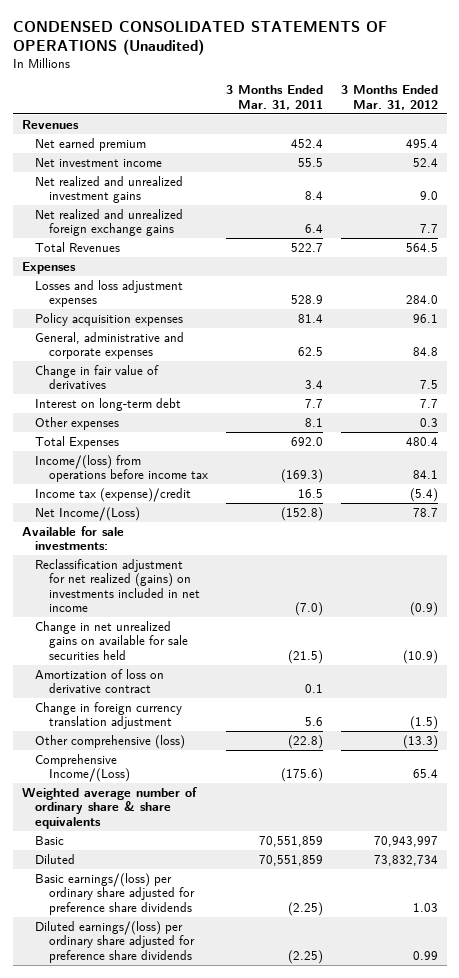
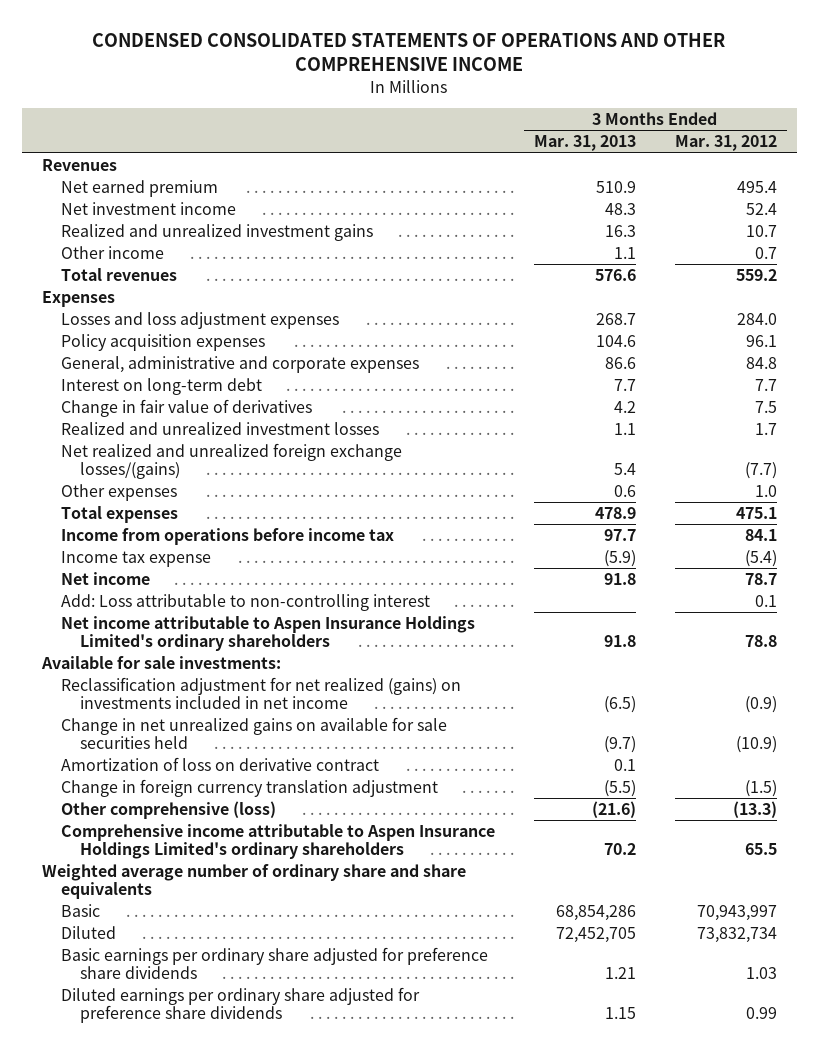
[12,20,387,56] CONDENSED CONSOLIDATED STATEMENTS OF OPERATIONS (Unaudited) -> [92,32,726,72] CONDENSED CONSOLIDATED STATEMENTS OF OPERATIONS AND OTHER COMPREHENSIVE INCOME
[225,85,323,110] 3 Months Ended Mar. 31, 2011 -> none
none -> [533,135,636,152] Mar. 31, 2013
[35,208,184,237] Net realized and unrealized foreign exchange gains -> none
[35,175,184,204] Net realized and unrealized investment gains -> [60,223,373,241] Realized and unrealized investment gains
[419,191,438,201] 9.0 -> [745,224,777,237] 10.7
none -> [60,245,164,259] Other income
[35,241,121,252] Total Revenues -> [60,267,177,281] Total revenues
[405,242,438,252] 564.5 -> [735,268,777,281] 559.2
[35,364,160,390] Change in fair value of derivatives -> [60,398,312,417] Change in fair value of derivatives
none -> [60,421,379,435] Realized and unrealized investment losses
none -> [60,442,402,480] Net realized and unrealized foreign exchange losses/(gains)
[419,417,438,427] 0.3 -> [754,484,777,497] 1.0
[35,435,120,449] Total Expenses -> [60,505,178,523] Total expenses
[405,436,438,446] 480.4 -> [735,506,777,519] 475.1
[35,454,209,483] Income/(loss) from operations before income tax -> [60,527,394,545] Income from operations before income tax
[35,487,192,502] Income tax (expense)/credit -> [60,550,211,567] Income tax expense
[35,506,141,521] Net Income/(Loss) -> [60,571,150,585] Net income
none -> [60,593,430,611] Add: Loss attributable to non-controlling interest
none -> [60,615,475,652] Net income attributable to Aspen Insurance Holdings Limited's ordinary shareholders
[35,753,131,783] Comprehensive Income/(Loss) -> none
none -> [60,823,495,860] Comprehensive income attributable to Aspen Insurance Holdings Limited's ordinary shareholders
[21,786,197,829] Weighted average number of ordinary share & share equivalents -> [41,863,466,900] Weighted average number of ordinary share and share equivalents
[35,872,196,915] Basic earnings/(loss) per ordinary share adjusted for preference share dividends -> [60,946,488,980] Basic earnings per ordinary share adjusted for preference share dividends
[35,920,196,963] Diluted earnings/(loss) per ordinary share adjusted for preference share dividends -> [60,986,420,1024] Diluted earnings per ordinary share adjusted for preference share dividends

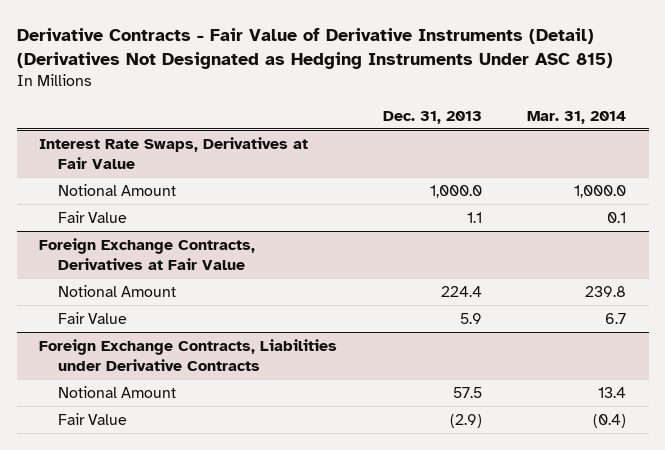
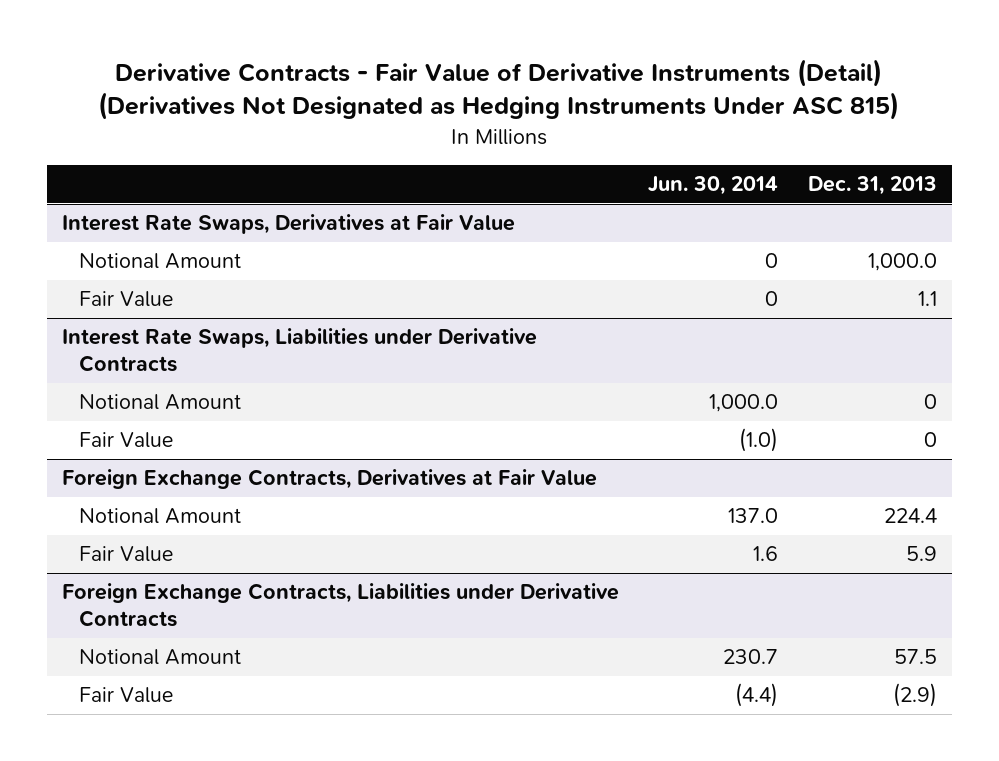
[527,110,627,124] Mar. 31, 2014 -> none
none -> [648,176,779,196] Jun. 30, 2014
none -> [61,328,537,373] Interest Rate Swaps, Liabilities under Derivative Contracts
none -> [79,394,242,411] Notional Amount
none -> [79,432,174,449] Fair Value

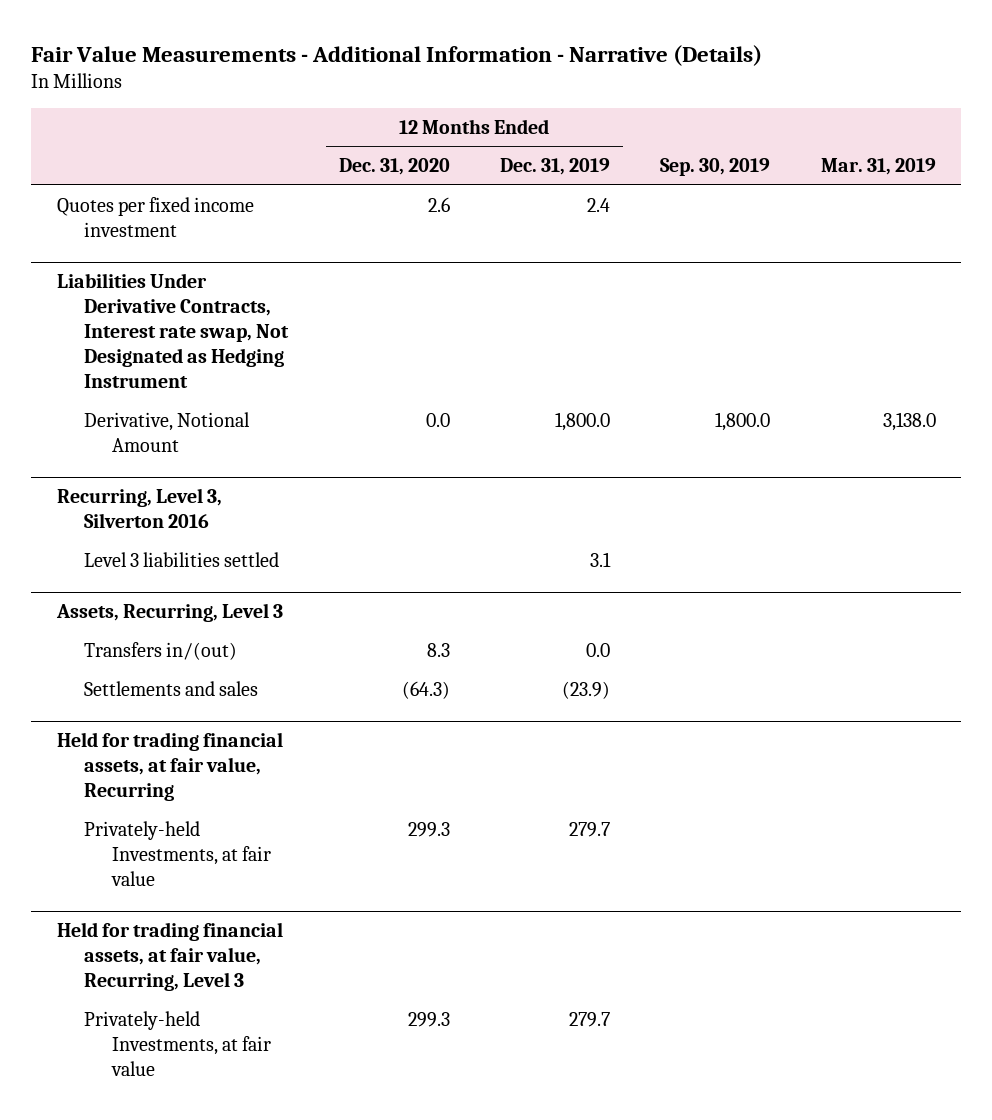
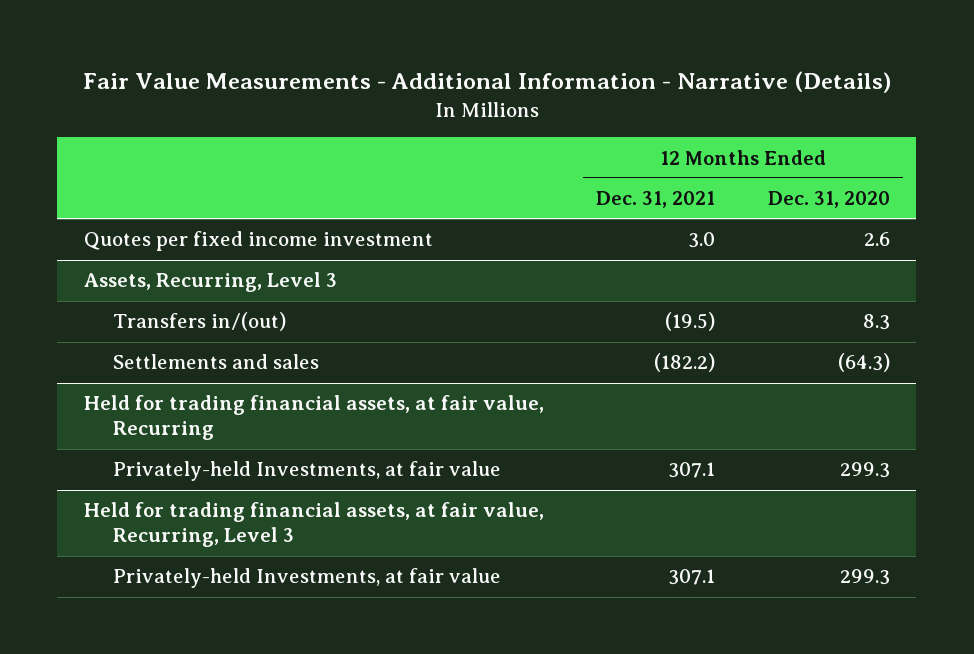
[500,158,611,176] Dec. 31, 2019 -> none
[660,158,771,177] Sep. 30, 2019 -> none
[820,158,936,176] Mar. 31, 2019 -> none
none -> [596,191,716,209] Dec. 31, 2021
[56,273,290,389] Liabilities Under Derivative Contracts, Interest rate swap, Not Designated as Hedging Instrument -> none
[84,411,251,452] Derivative, Notional Amount -> none
[56,488,222,529] Recurring, Level 3, Silverton 2016 -> none
[84,551,280,567] Level 3 liabilities settled -> none

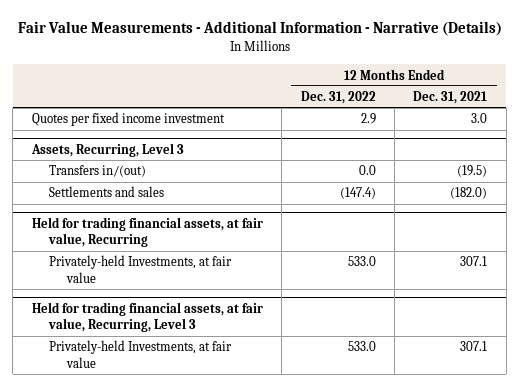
[768,191,891,209] Dec. 31, 2020 -> none
none -> [300,91,376,105] Dec. 31, 2022
[654,353,716,373] (182.2) -> [450,187,488,200] (182.0)

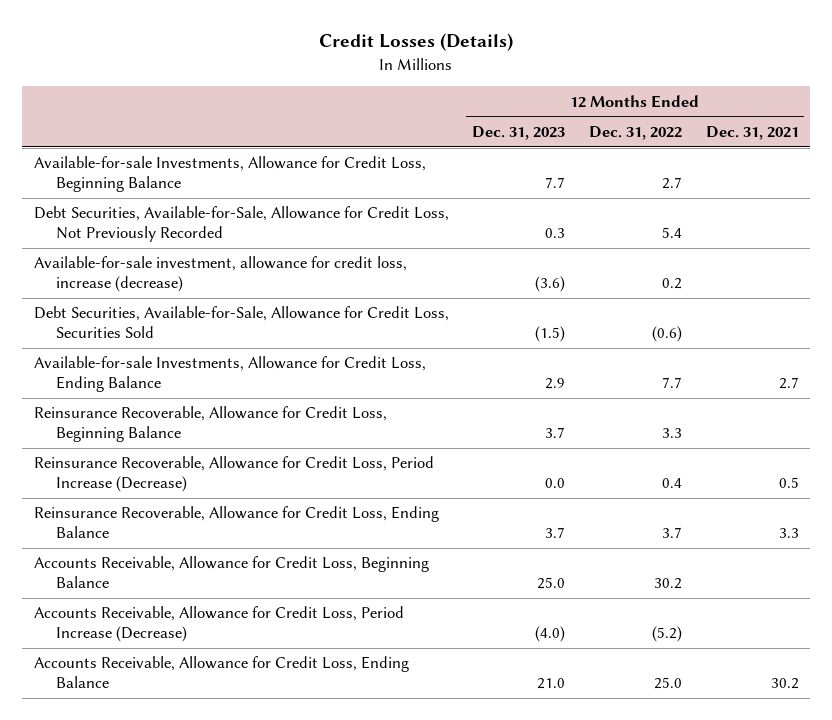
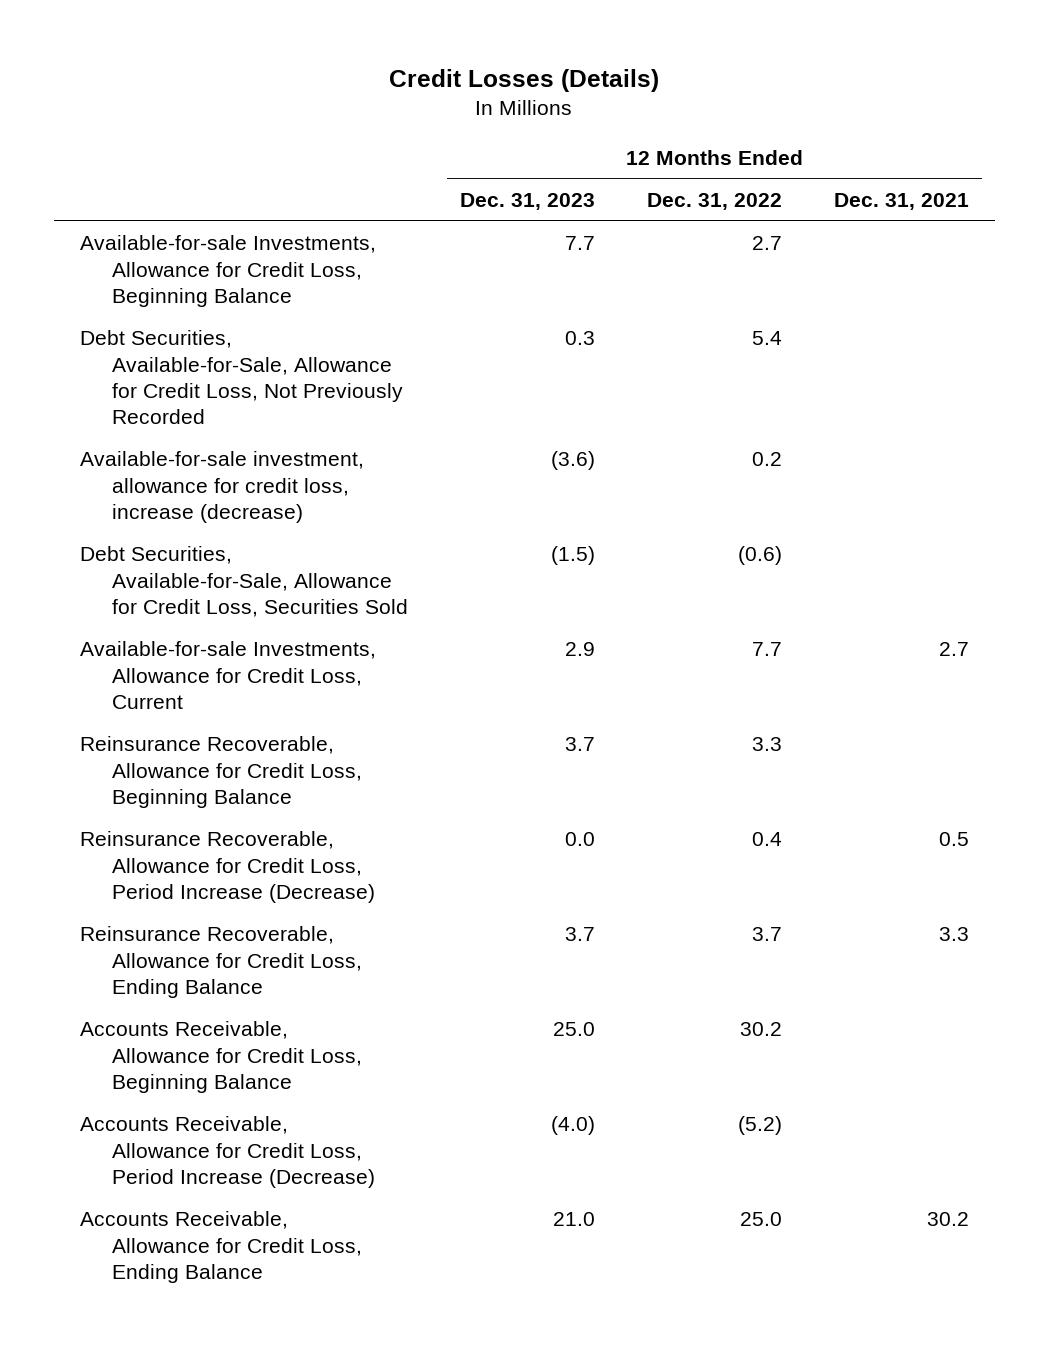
[33,356,426,393] Available-for-sale Investments, Allowance for Credit Loss, Ending Balance -> [79,641,376,709] Available-for-sale Investments, Allowance for Credit Loss, Current

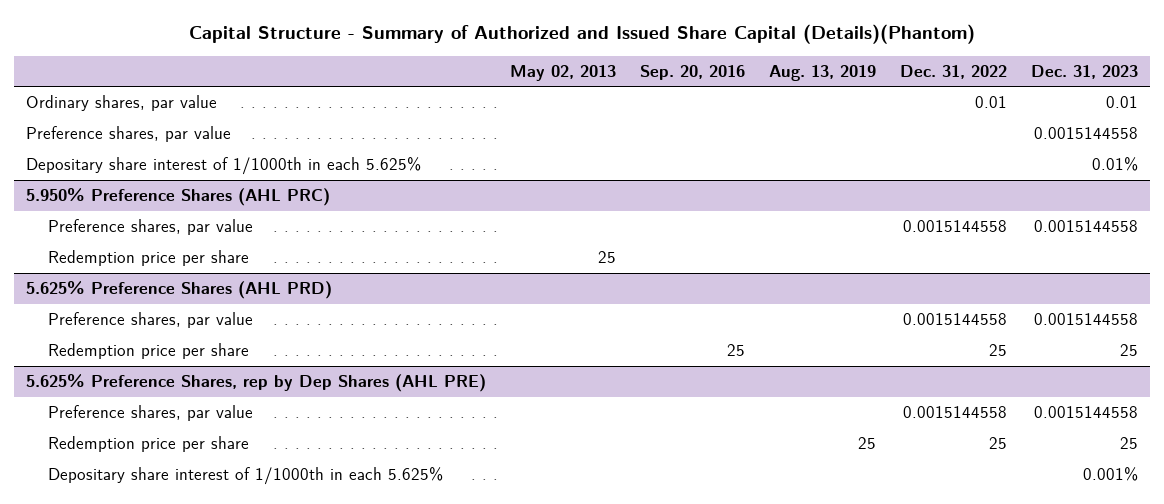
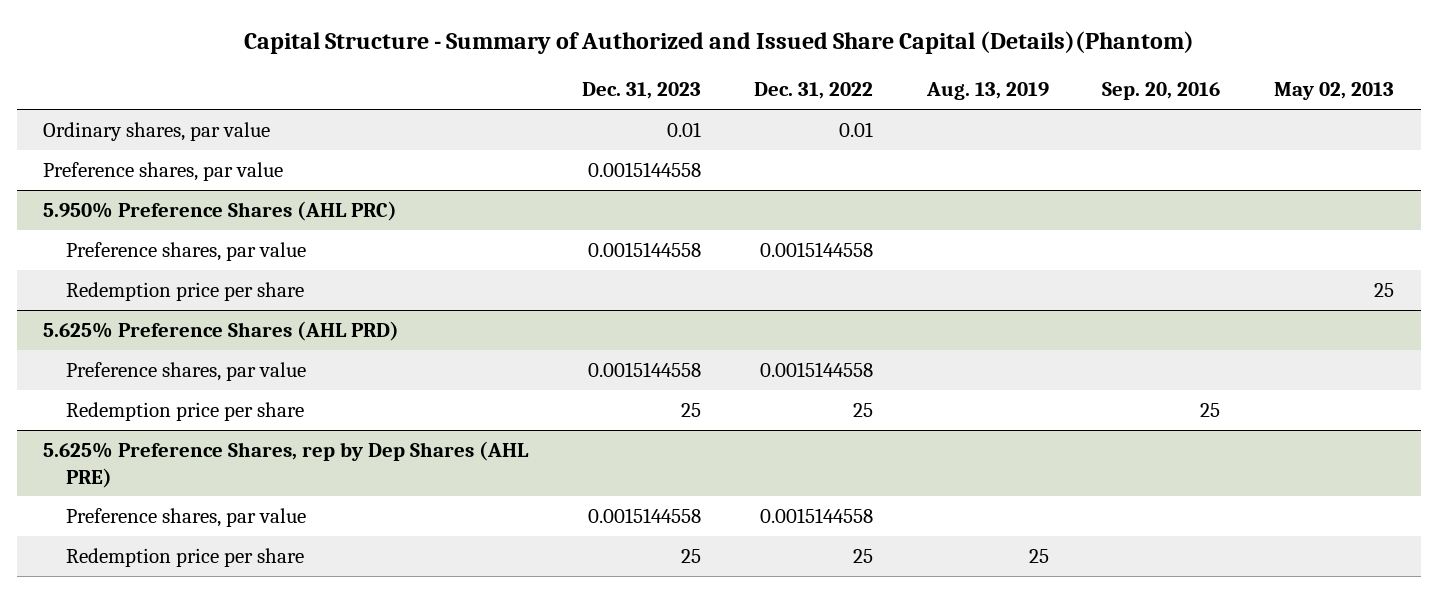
[25,157,421,176] Depositary share interest of 1/1000th in each 5.625% -> none
[47,467,443,486] Depositary share interest of 1/1000th in each 5.625% -> none

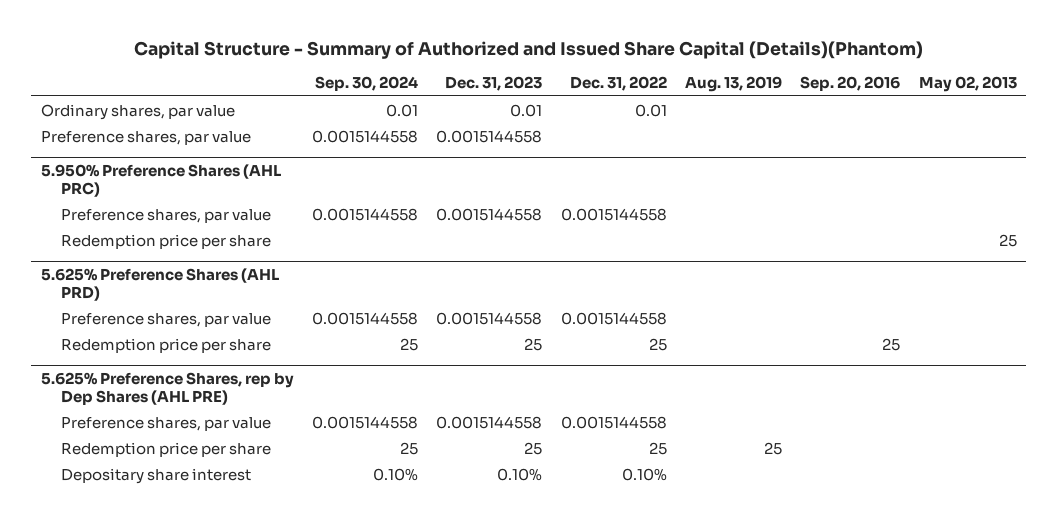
none -> [314,76,418,92] Sep. 30, 2024
none -> [60,467,251,484] Depositary share interest

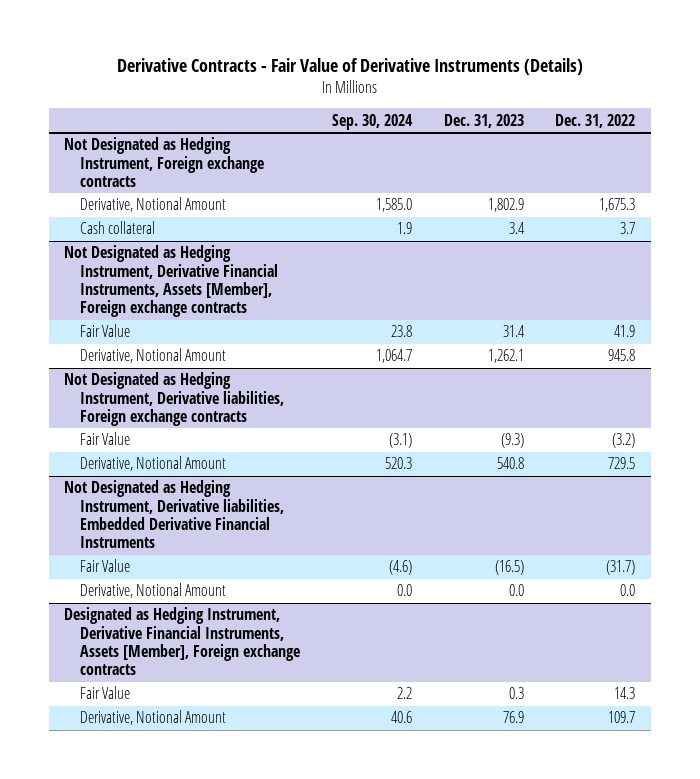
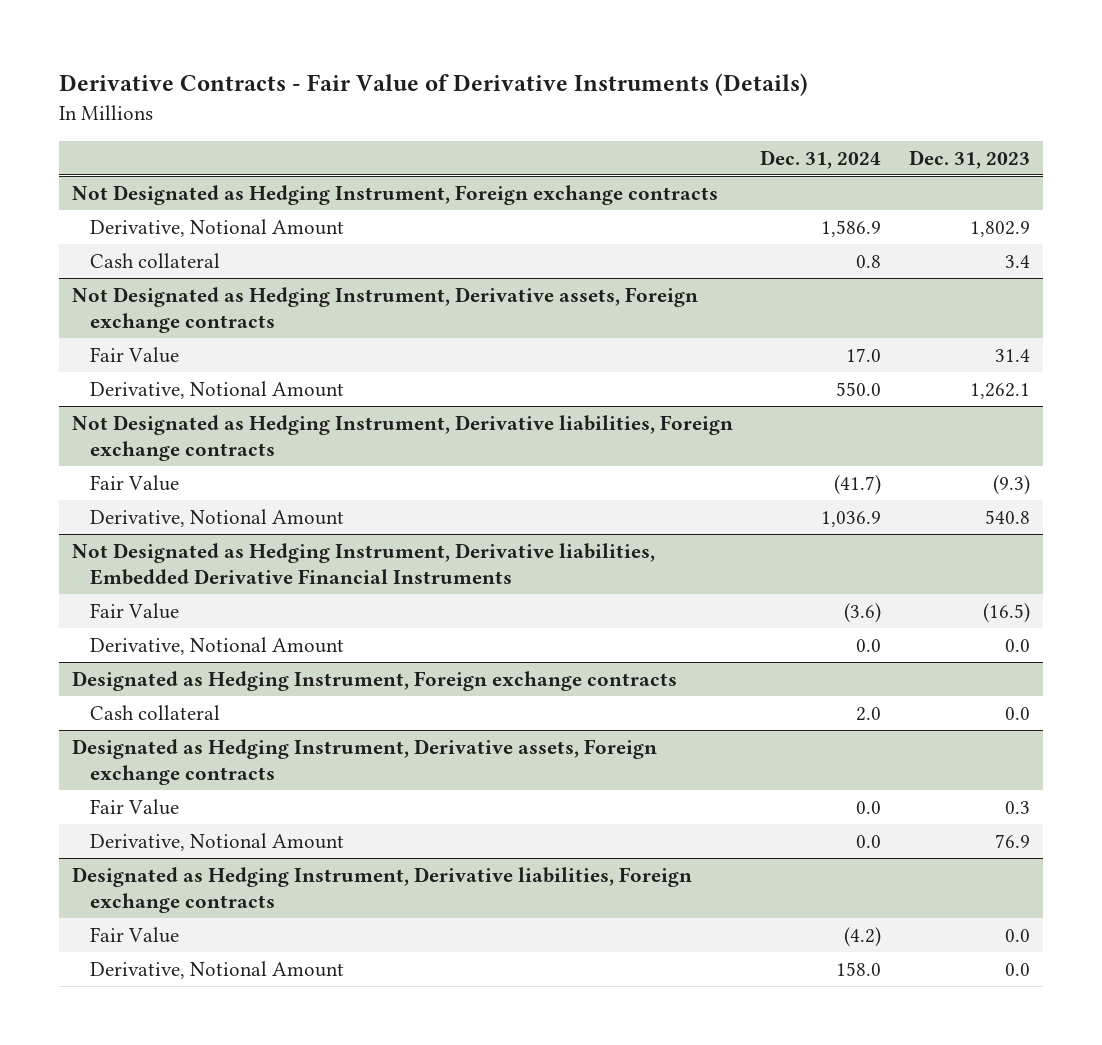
[331,113,413,130] Sep. 30, 2024 -> none
[555,113,636,128] Dec. 31, 2022 -> none
none -> [760,149,882,169] Dec. 31, 2024
[64,245,279,317] Not Designated as Hedging Instrument, Derivative Financial Instruments, Assets [Member], Foreign exchange contracts -> [72,286,699,333] Not Designated as Hedging Instrument, Derivative assets, Foreign exchange contracts
none -> [72,670,678,691] Designated as Hedging Instrument, Foreign exchange contracts
none -> [90,704,221,720] Cash collateral
[64,607,301,675] Designated as Hedging Instrument, Derivative Financial Instruments, Assets [Member], Foreign exchange contracts -> [72,738,658,785] Designated as Hedging Instrument, Derivative assets, Foreign exchange contracts
none -> [72,866,693,913] Designated as Hedging Instrument, Derivative liabilities, Foreign exchange contracts
none -> [90,926,180,943] Fair Value
none -> [90,960,345,979] Derivative, Notional Amount

